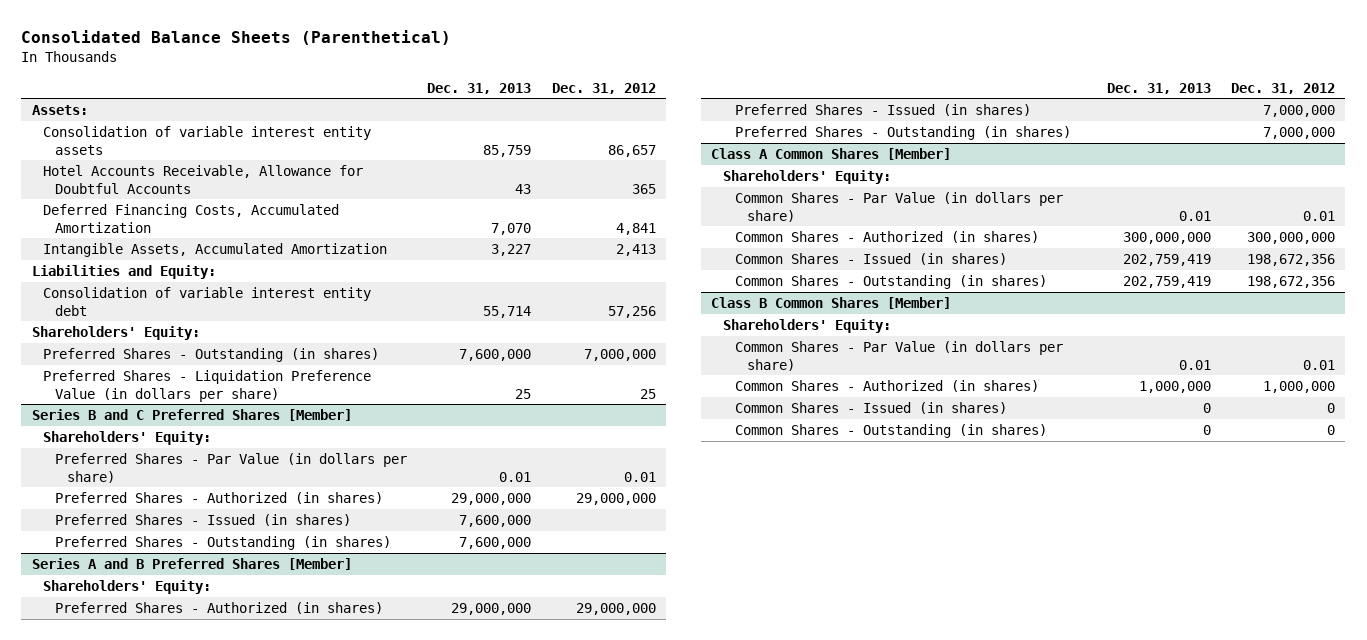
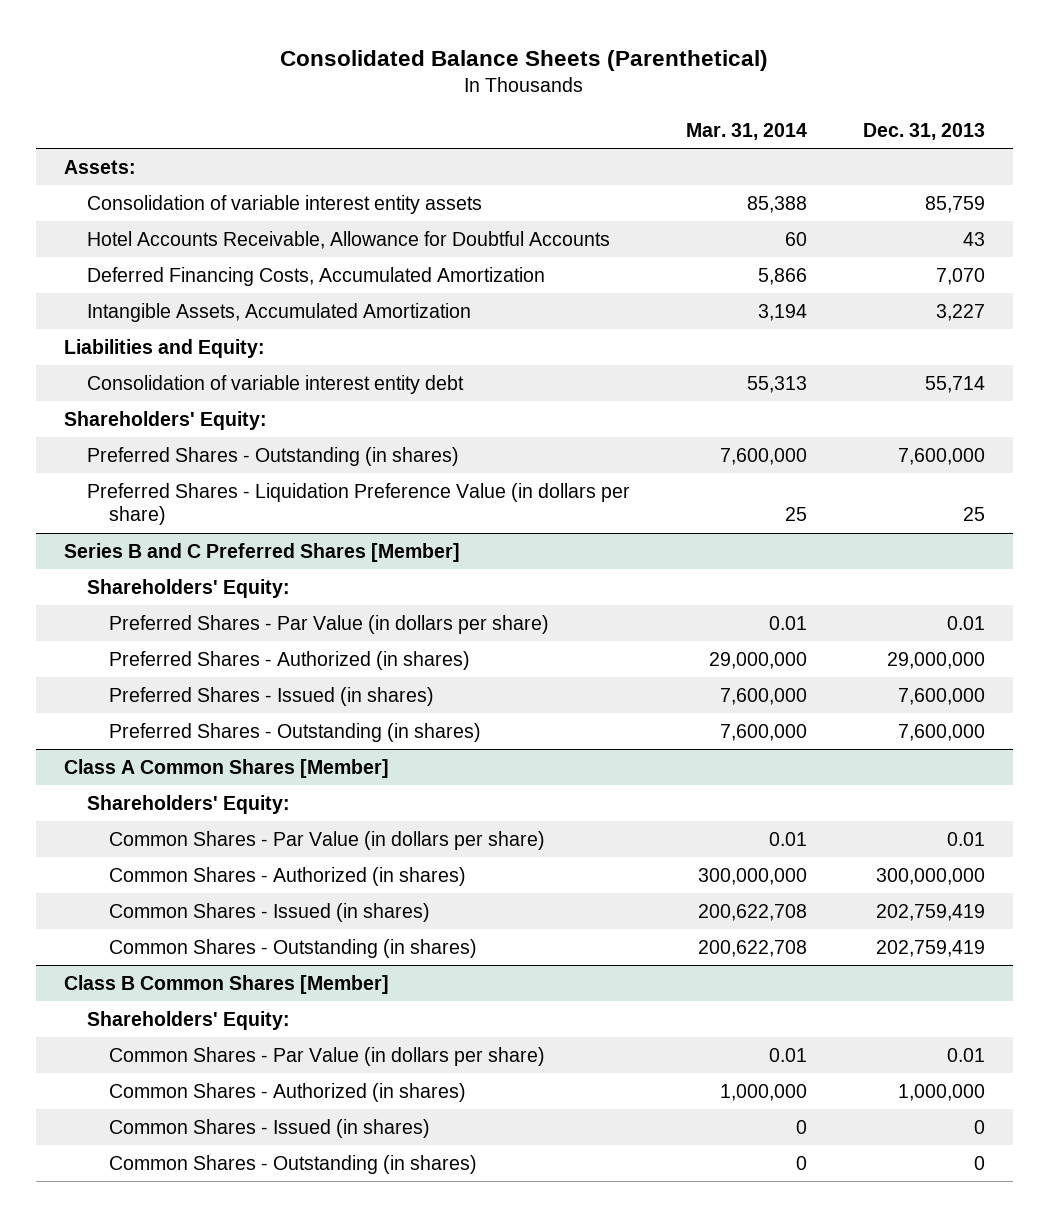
[551,82,656,94] Dec. 31, 2012 -> none
none -> [685,122,807,140] Mar. 31, 2014
[31,558,352,571] Series A and B Preferred Shares [Member] -> none
[43,580,212,595] Shareholders' Equity: -> none
[55,602,384,615] Preferred Shares - Authorized (in shares) -> none
[734,104,1031,117] Preferred Shares - Issued (in shares) -> none
[734,126,1071,141] Preferred Shares - Outstanding (in shares) -> none

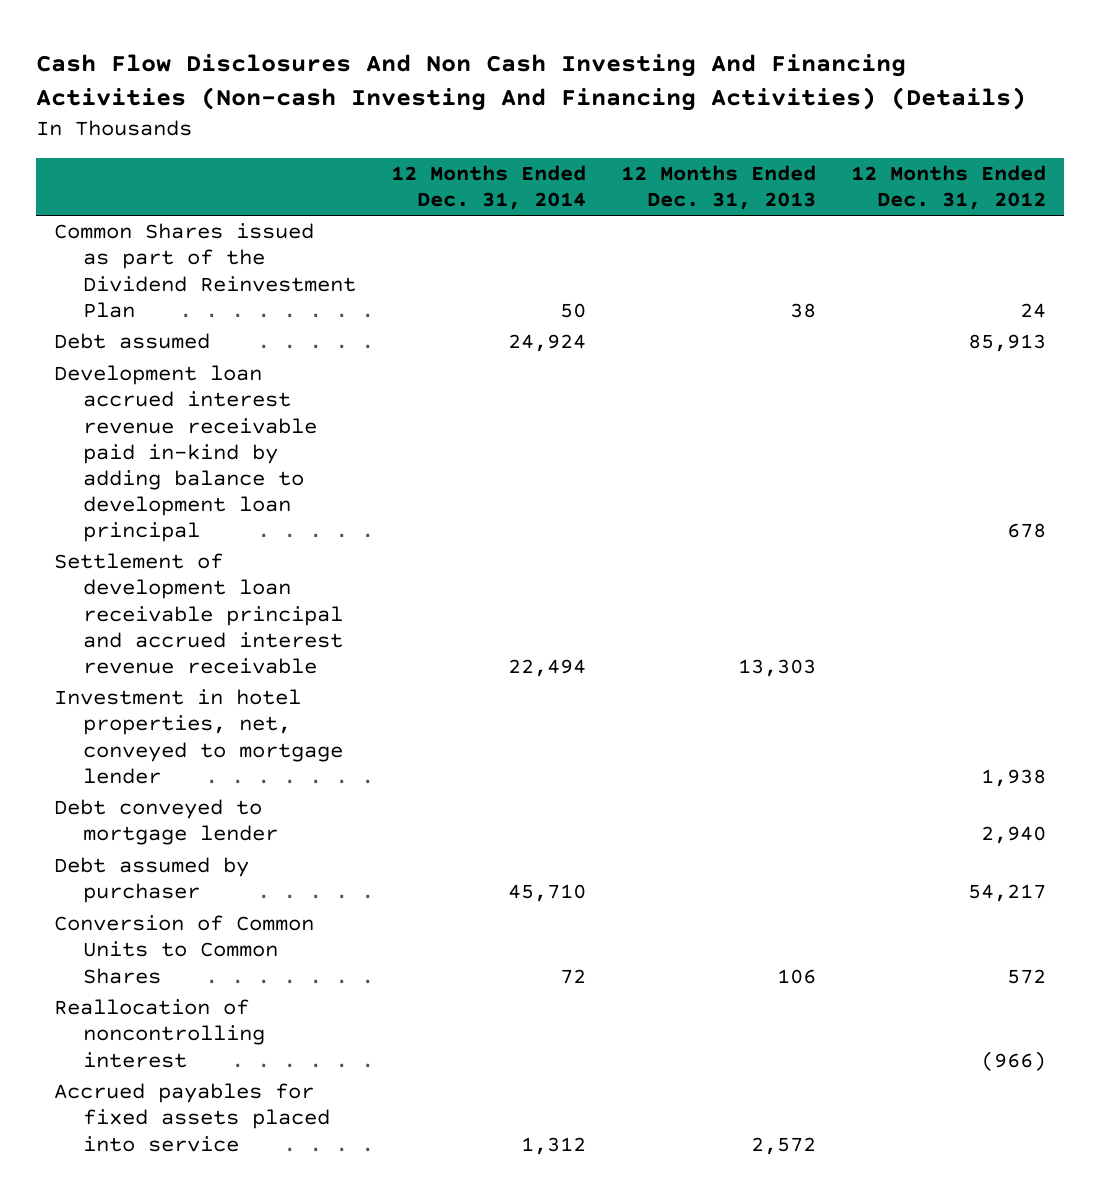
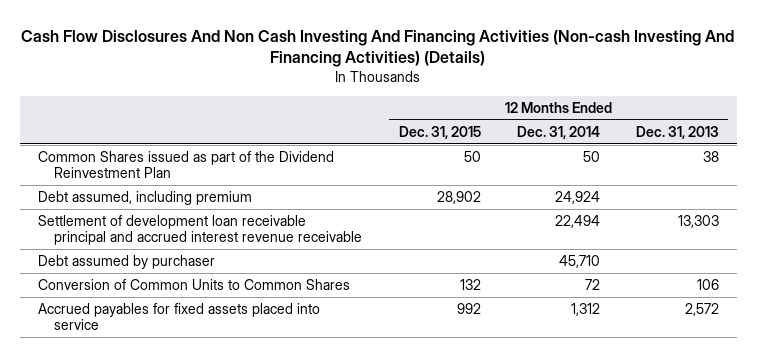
[851,165,1047,211] 12 Months Ended Dec. 31, 2012 -> none
none -> [398,125,481,139] Dec. 31, 2015
[53,365,318,543] Development loan accrued interest revenue receivable paid in-kind by adding balance to development loan principal -> none
[53,333,210,350] Debt assumed -> [38,191,253,206] Debt assumed, including premium
[53,689,344,784] Investment in hotel properties, net, conveyed to mortgage lender -> none
[53,799,279,846] Debt conveyed to mortgage lender -> none
[53,999,266,1068] Reallocation of noncontrolling interest -> none

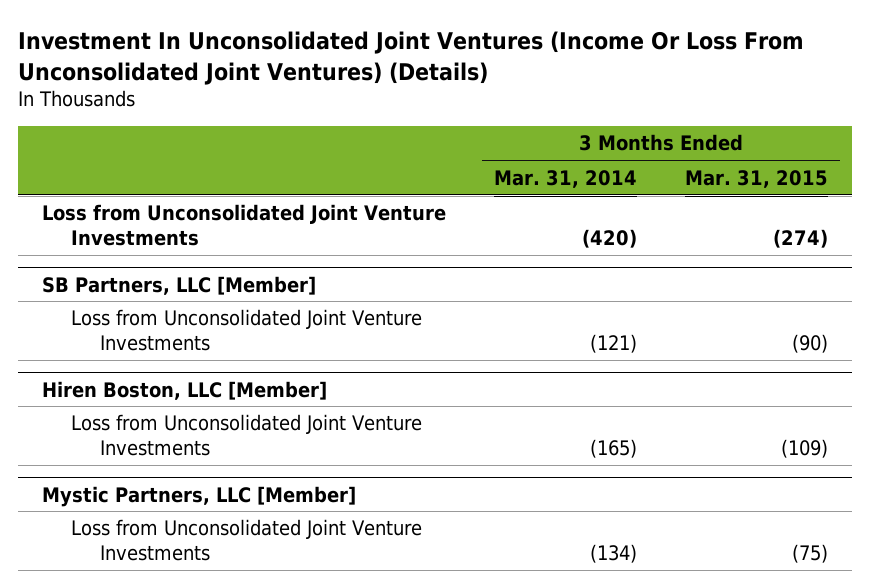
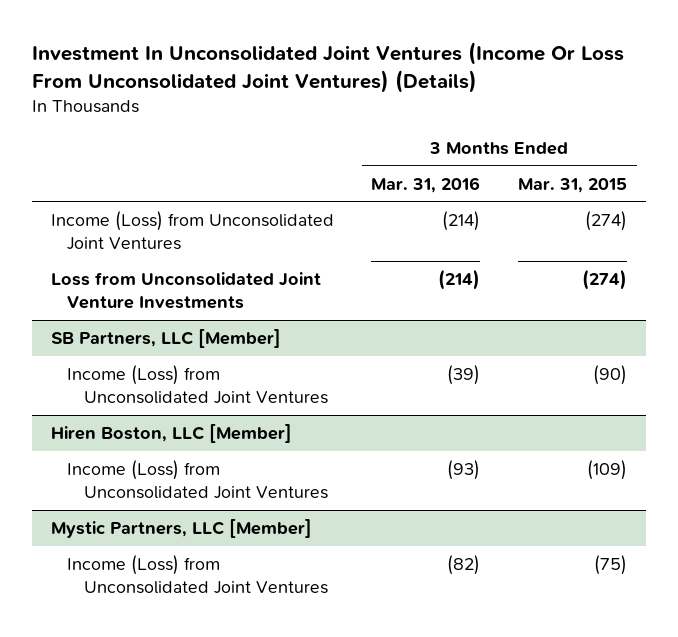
[494,169,638,188] Mar. 31, 2014 -> none
none -> [371,176,481,193] Mar. 31, 2016
none -> [50,210,334,251] Income (Loss) from Unconsolidated Joint Ventures
[71,309,423,351] Loss from Unconsolidated Joint Venture Investments -> [67,364,328,405] Income (Loss) from Unconsolidated Joint Ventures
[71,414,423,456] Loss from Unconsolidated Joint Venture Investments -> [67,459,328,500] Income (Loss) from Unconsolidated Joint Ventures
[71,519,423,561] Loss from Unconsolidated Joint Venture Investments -> [67,554,328,595] Income (Loss) from Unconsolidated Joint Ventures

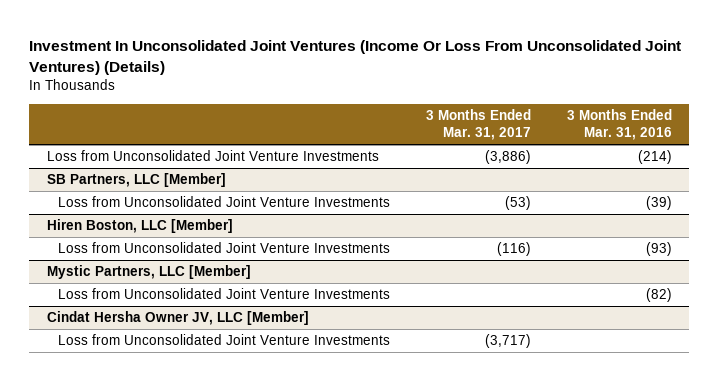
[518,177,628,193] Mar. 31, 2015 -> none
none -> [425,109,531,141] 3 Months Ended Mar. 31, 2017
[50,210,334,251] Income (Loss) from Unconsolidated Joint Ventures -> none
[67,364,328,405] Income (Loss) from Unconsolidated Joint Ventures -> [58,196,391,208] Loss from Unconsolidated Joint Venture Investments
[67,459,328,500] Income (Loss) from Unconsolidated Joint Ventures -> [58,242,391,254] Loss from Unconsolidated Joint Venture Investments
[67,554,328,595] Income (Loss) from Unconsolidated Joint Ventures -> [58,288,391,300] Loss from Unconsolidated Joint Venture Investments
none -> [47,311,310,326] Cindat Hersha Owner JV, LLC [Member]
none -> [58,334,391,346] Loss from Unconsolidated Joint Venture Investments

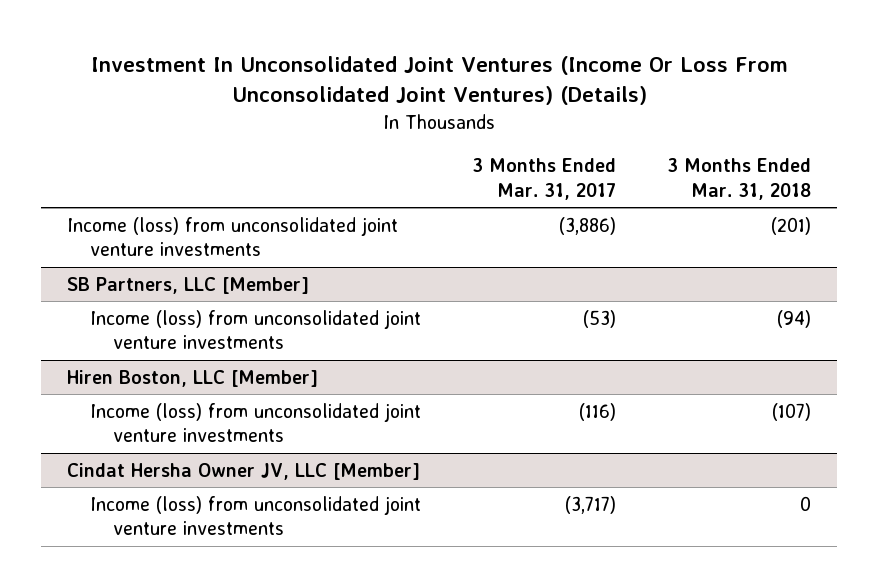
[566,109,672,141] 3 Months Ended Mar. 31, 2016 -> none
none -> [667,158,812,200] 3 Months Ended Mar. 31, 2018
[47,150,380,162] Loss from Unconsolidated Joint Venture Investments -> [66,216,398,257] Income (loss) from unconsolidated joint venture investments
[58,196,391,208] Loss from Unconsolidated Joint Venture Investments -> [89,309,421,350] Income (loss) from unconsolidated joint venture investments
[47,265,252,280] Mystic Partners, LLC [Member] -> none
[58,288,391,300] Loss from Unconsolidated Joint Venture Investments -> none
[58,242,391,254] Loss from Unconsolidated Joint Venture Investments -> [89,402,421,443] Income (loss) from unconsolidated joint venture investments
[58,334,391,346] Loss from Unconsolidated Joint Venture Investments -> [89,495,421,536] Income (loss) from unconsolidated joint venture investments

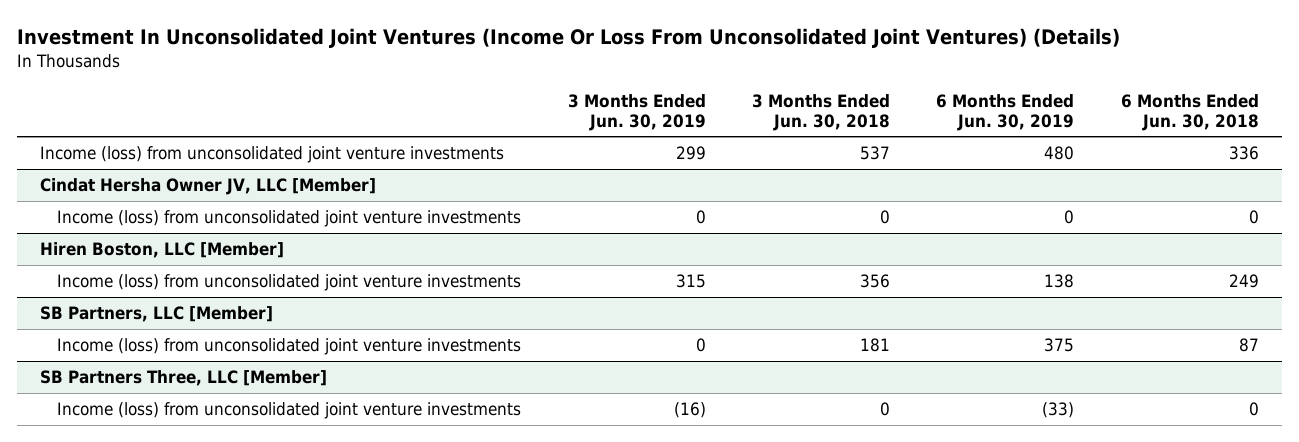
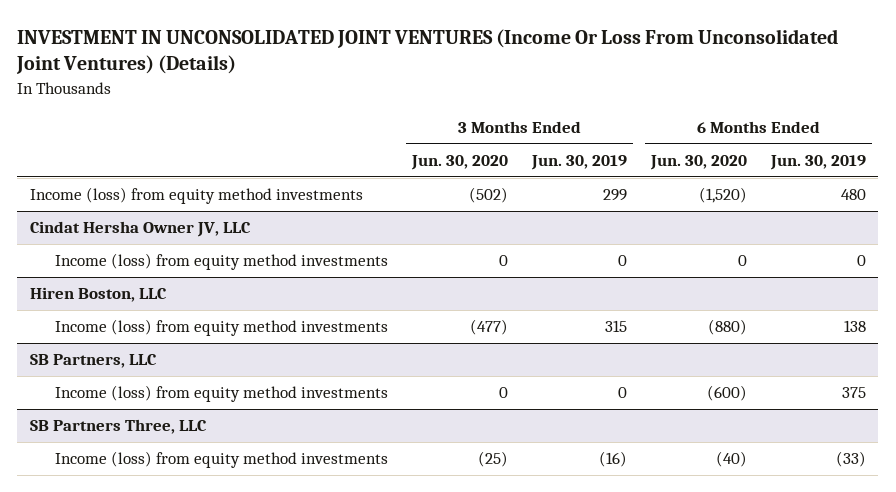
[17,27,1121,48] Investment In Unconsolidated Joint Ventures (Income Or Loss From Unconsolidated Joint Ventures) (Details) -> [16,28,839,75] INVESTMENT IN UNCONSOLIDATED JOINT VENTURES (Income Or Loss From Unconsolidated Joint Ventures) (Details)
[752,93,891,131] 3 Months Ended Jun. 30, 2018 -> none
[1120,93,1259,131] 6 Months Ended Jun. 30, 2018 -> none
none -> [410,154,508,170] Jun. 30, 2020
none -> [650,154,748,170] Jun. 30, 2020
[40,146,505,164] Income (loss) from unconsolidated joint venture investments -> [29,187,363,205] Income (loss) from equity method investments
[40,178,377,196] Cindat Hersha Owner JV, LLC [Member] -> [29,221,251,238] Cindat Hersha Owner JV, LLC
[57,210,522,228] Income (loss) from unconsolidated joint venture investments -> [54,253,388,271] Income (loss) from equity method investments
[40,242,285,259] Hiren Boston, LLC [Member] -> [29,287,167,303] Hiren Boston, LLC
[57,274,522,292] Income (loss) from unconsolidated joint venture investments -> [54,319,388,337] Income (loss) from equity method investments
[40,306,274,323] SB Partners, LLC [Member] -> [29,354,157,369] SB Partners, LLC
[57,338,522,356] Income (loss) from unconsolidated joint venture investments -> [54,385,388,403] Income (loss) from equity method investments
[40,370,328,387] SB Partners Three, LLC [Member] -> [29,419,207,435] SB Partners Three, LLC
[57,402,522,420] Income (loss) from unconsolidated joint venture investments -> [54,451,388,469] Income (loss) from equity method investments

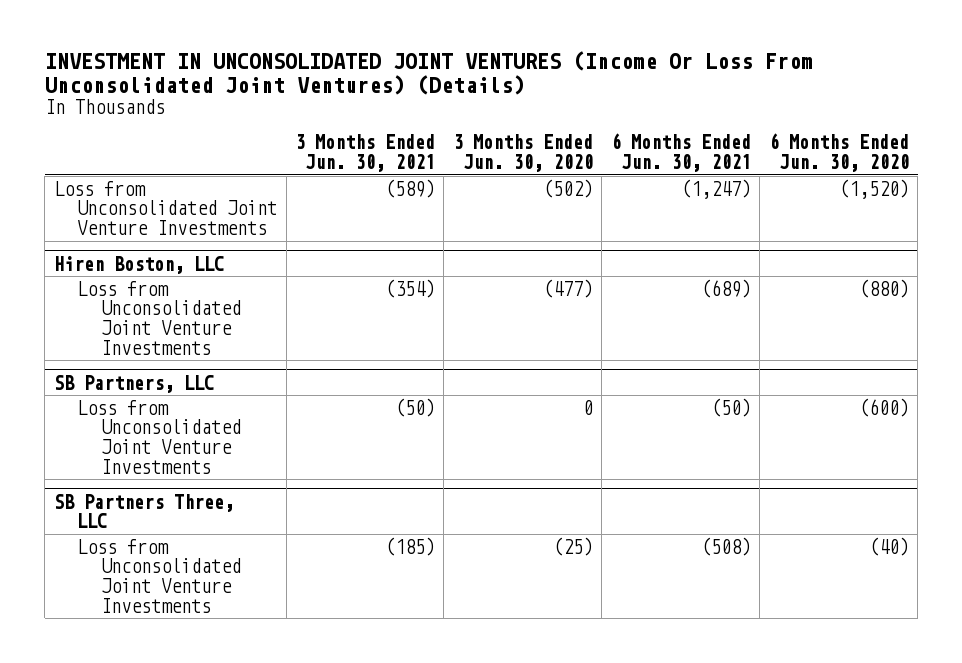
[531,154,628,170] Jun. 30, 2019 -> none
[770,154,867,170] Jun. 30, 2019 -> none
none -> [295,134,436,173] 3 Months Ended Jun. 30, 2021
none -> [610,133,751,173] 6 Months Ended Jun. 30, 2021
[29,221,251,238] Cindat Hersha Owner JV, LLC -> none
[54,253,388,271] Income (loss) from equity method investments -> none
[29,187,363,205] Income (loss) from equity method investments -> [53,180,278,236] Loss from Unconsolidated Joint Venture Investments
[54,319,388,337] Income (loss) from equity method investments -> [77,280,241,355] Loss from Unconsolidated Joint Venture Investments
[54,385,388,403] Income (loss) from equity method investments -> [77,399,241,474] Loss from Unconsolidated Joint Venture Investments
[54,451,388,469] Income (loss) from equity method investments -> [77,538,241,613] Loss from Unconsolidated Joint Venture Investments

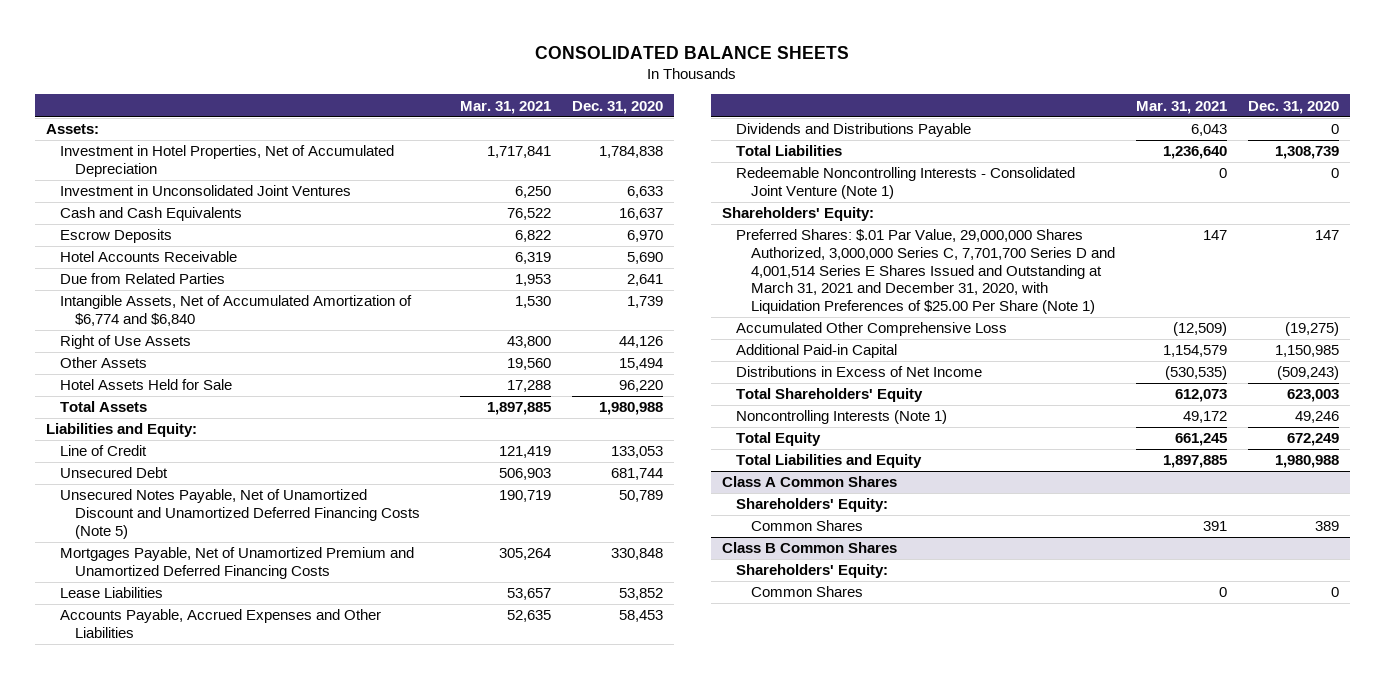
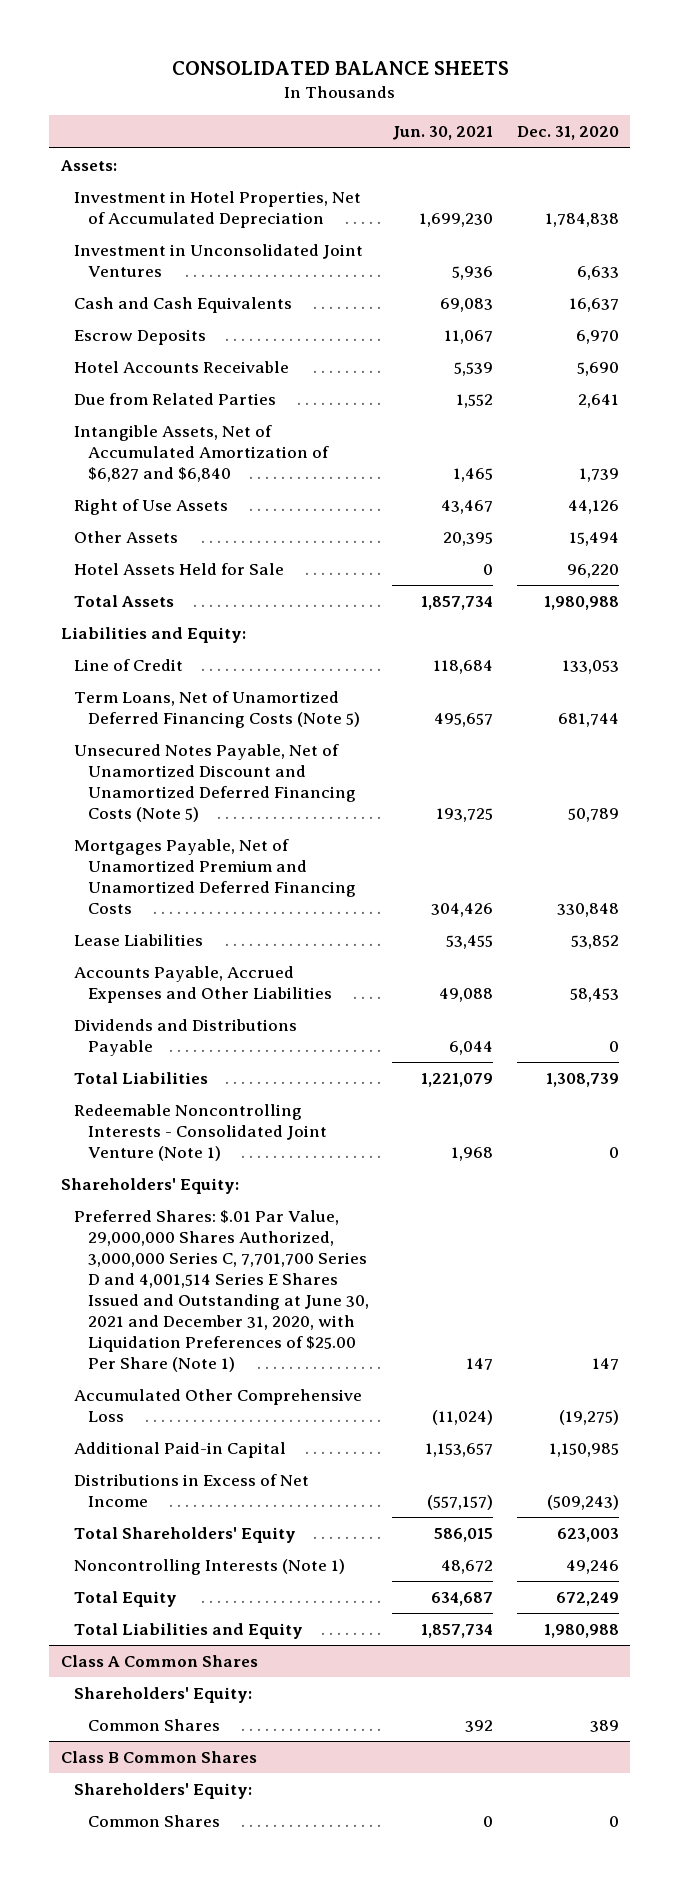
[459,100,551,114] Mar. 31, 2021 -> none
none -> [392,126,494,141] Jun. 30, 2021
[60,295,413,327] Intangible Assets, Net of Accumulated Amortization of $6,774 and $6,840 -> [74,424,329,482] Intangible Assets, Net of Accumulated Amortization of $6,827 and $6,840
[60,467,169,479] Unsecured Debt -> [74,690,360,728] Term Loans, Net of Unamortized Deferred Financing Costs (Note 5)
[736,229,1115,314] Preferred Shares: $.01 Par Value, 29,000,000 Shares Authorized, 3,000,000 Series C, 7,701,700 Series D and 4,001,514 Series E Shares Issued and Outstanding at March 31, 2021 and December 31, 2020, with Liquidation Preferences of $25.00 Per Share (Note 1) -> [74,1209,369,1372] Preferred Shares: $.01 Par Value, 29,000,000 Shares Authorized, 3,000,000 Series C, 7,701,700 Series D and 4,001,514 Series E Shares Issued and Outstanding at June 30, 2021 and December 31, 2020, with Liquidation Preferences of $25.00 Per Share (Note 1)

